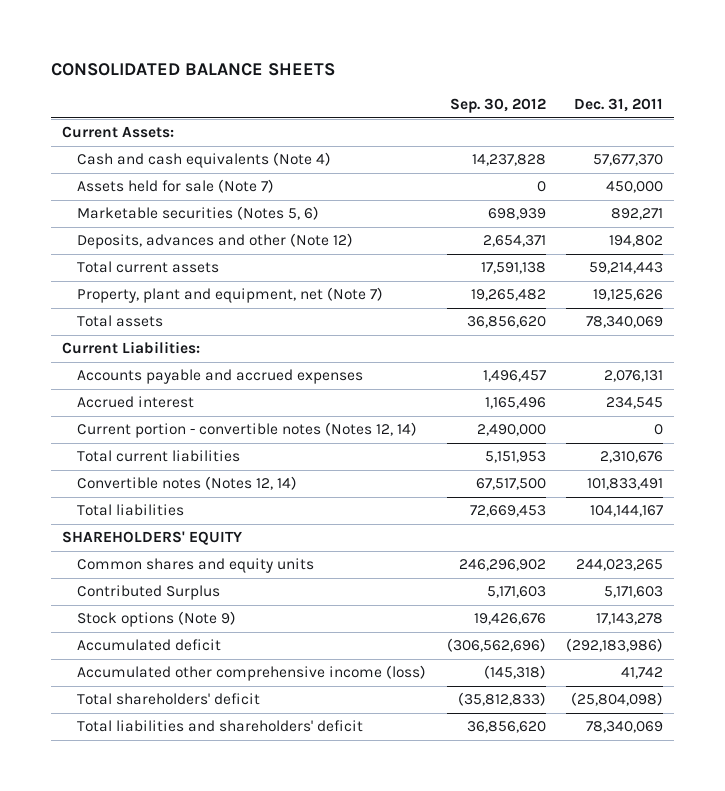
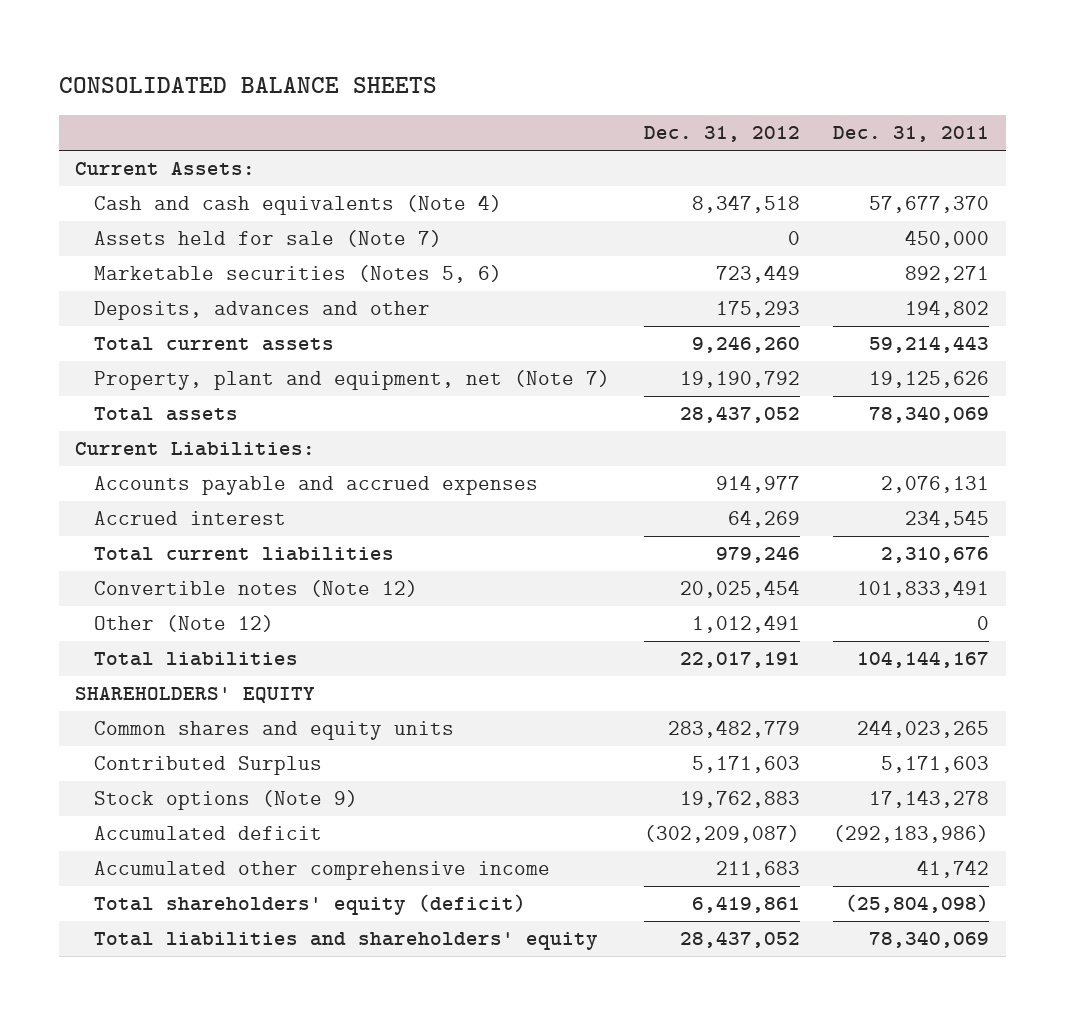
[449,98,546,114] Sep. 30, 2012 -> none
none -> [643,126,800,143] Dec. 31, 2012
[76,233,353,250] Deposits, advances and other (Note 12) -> [94,301,431,321] Deposits, advances and other
[76,422,417,439] Current portion - convertible notes (Notes 12, 14) -> none
[76,476,297,491] Convertible notes (Notes 12, 14) -> [94,580,419,598] Convertible notes (Note 12)
none -> [94,615,275,633] Other (Note 12)
[76,665,426,682] Accumulated other comprehensive income (loss) -> [94,861,551,881] Accumulated other comprehensive income
[76,693,260,706] Total shareholders' deficit -> [94,894,527,916] Total shareholders' equity (deficit)
[76,720,363,733] Total liabilities and shareholders' deficit -> [94,932,599,951] Total liabilities and shareholders' equity

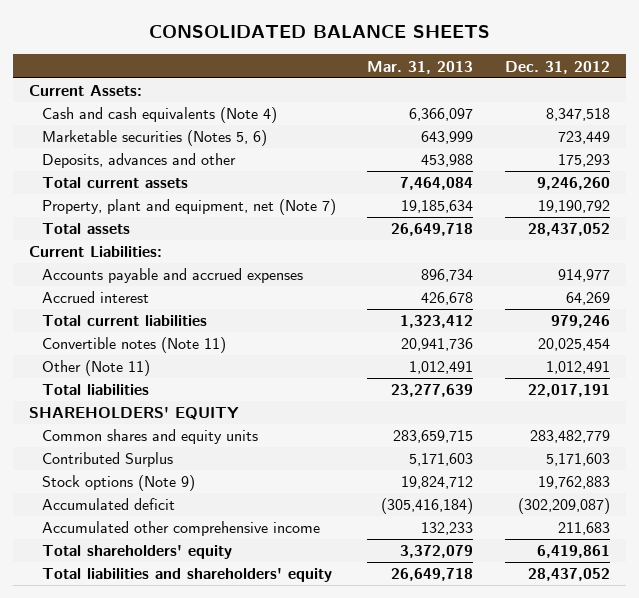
[833,126,990,143] Dec. 31, 2011 -> none
none -> [367,60,474,74] Mar. 31, 2013
[94,230,443,248] Assets held for sale (Note 7) -> none
[94,580,419,598] Convertible notes (Note 12) -> [41,337,226,354] Convertible notes (Note 11)
[94,615,275,633] Other (Note 12) -> [41,360,150,377] Other (Note 11)
[94,894,527,916] Total shareholders' equity (deficit) -> [41,545,232,560] Total shareholders' equity

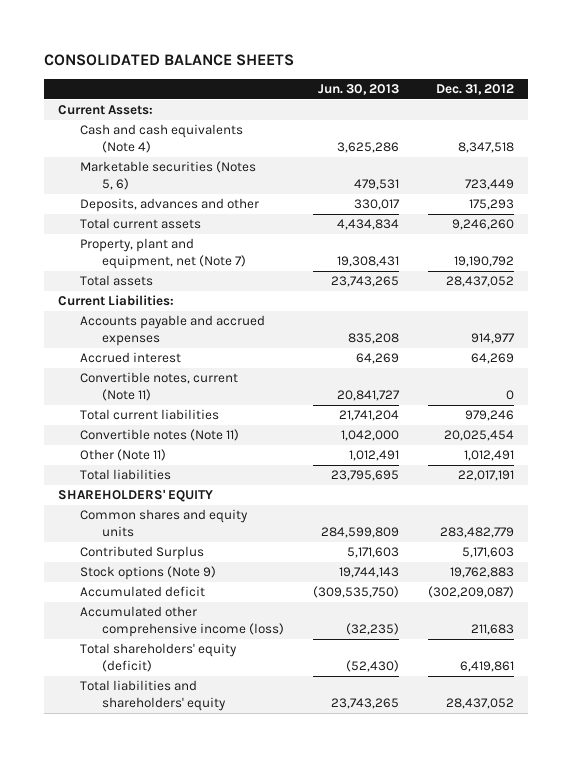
[367,60,474,74] Mar. 31, 2013 -> none
none -> [317,84,399,96] Jun. 30, 2013
none -> [79,372,238,401] Convertible notes, current (Note 11)
[41,521,320,537] Accumulated other comprehensive income -> [79,606,284,637] Accumulated other comprehensive income (loss)
[41,545,232,560] Total shareholders' equity -> [79,643,237,672] Total shareholders' equity (deficit)

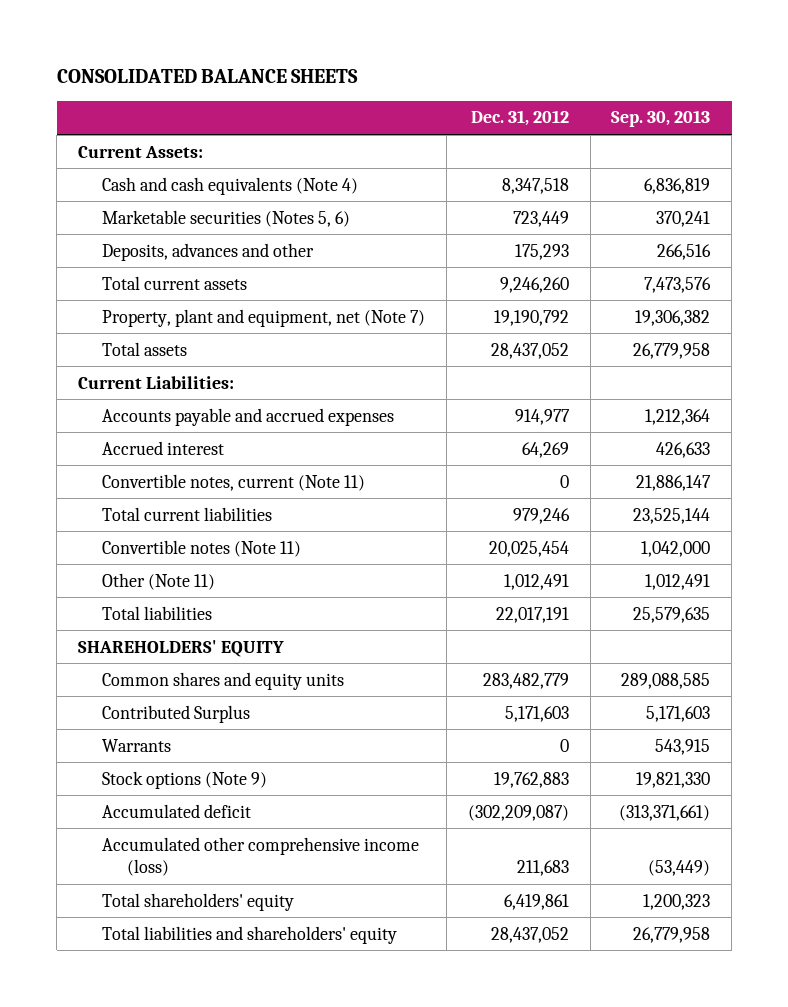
[317,84,399,96] Jun. 30, 2013 -> none
none -> [611,110,711,128] Sep. 30, 2013
none -> [102,738,172,752] Warrants
[79,643,237,672] Total shareholders' equity (deficit) -> [102,892,295,911] Total shareholders' equity

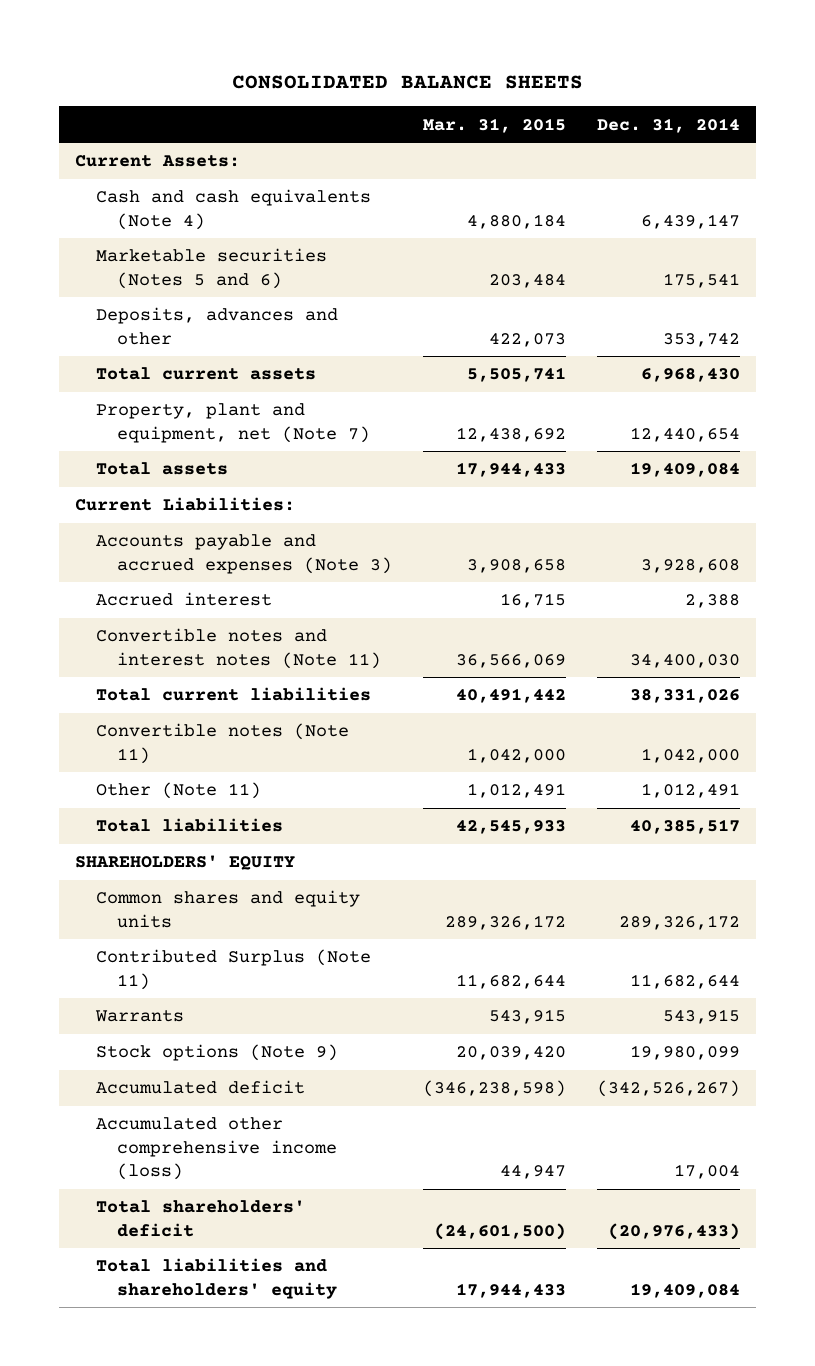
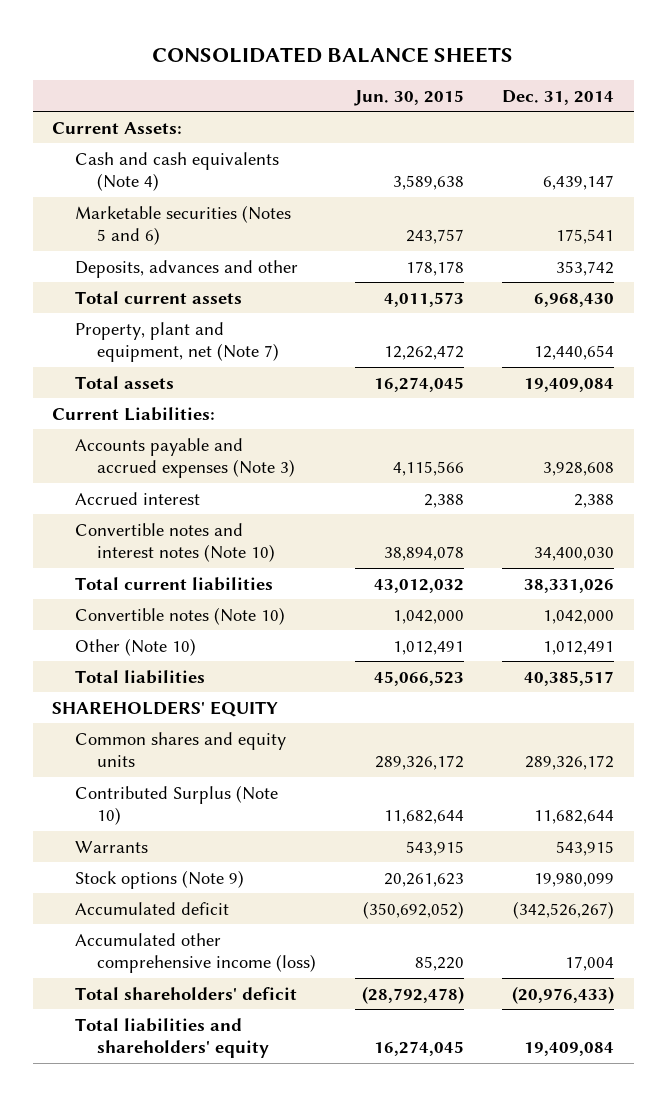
[422,117,566,133] Mar. 31, 2015 -> none
none -> [353,89,464,106] Jun. 30, 2015
[95,628,381,669] Convertible notes and interest notes (Note 11) -> [74,522,276,563] Convertible notes and interest notes (Note 10)
[95,723,349,764] Convertible notes (Note 11) -> [74,606,285,625] Convertible notes (Note 10)
[95,782,261,800] Other (Note 11) -> [74,637,196,656] Other (Note 10)
[95,949,371,990] Contributed Surplus (Note 11) -> [74,784,278,826] Contributed Surplus (Note 10)

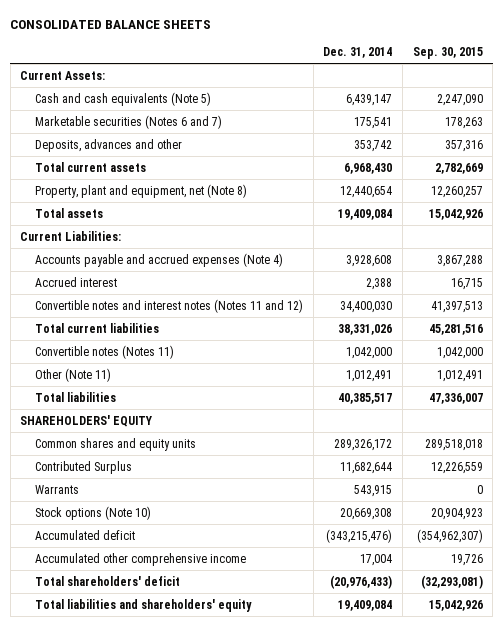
[353,89,464,106] Jun. 30, 2015 -> none
none -> [412,47,483,60] Sep. 30, 2015
[74,151,279,192] Cash and cash equivalents (Note 4) -> [34,91,211,106] Cash and cash equivalents (Note 5)
[74,204,291,246] Marketable securities (Notes 5 and 6) -> [34,114,222,129] Marketable securities (Notes 6 and 7)
[74,321,280,363] Property, plant and equipment, net (Note 7) -> [34,183,247,198] Property, plant and equipment, net (Note 8)
[74,437,296,479] Accounts payable and accrued expenses (Note 3) -> [34,252,283,267] Accounts payable and accrued expenses (Note 4)
[74,522,276,563] Convertible notes and interest notes (Note 10) -> [34,298,303,313] Convertible notes and interest notes (Notes 11 and 12)
[74,606,285,625] Convertible notes (Note 10) -> [34,344,174,359] Convertible notes (Notes 11)
[74,637,196,656] Other (Note 10) -> [34,367,111,382] Other (Note 11)
[74,784,278,826] Contributed Surplus (Note 10) -> [34,460,132,474] Contributed Surplus
[74,869,244,889] Stock options (Note 9) -> [34,505,151,520] Stock options (Note 10)
[534,872,615,887] 19,980,099 -> [340,507,393,520] 20,669,308
[513,900,615,919] (342,526,267) -> [326,528,393,543] (343,215,476)
[74,932,317,974] Accumulated other comprehensive income (loss) -> [34,552,246,566] Accumulated other comprehensive income

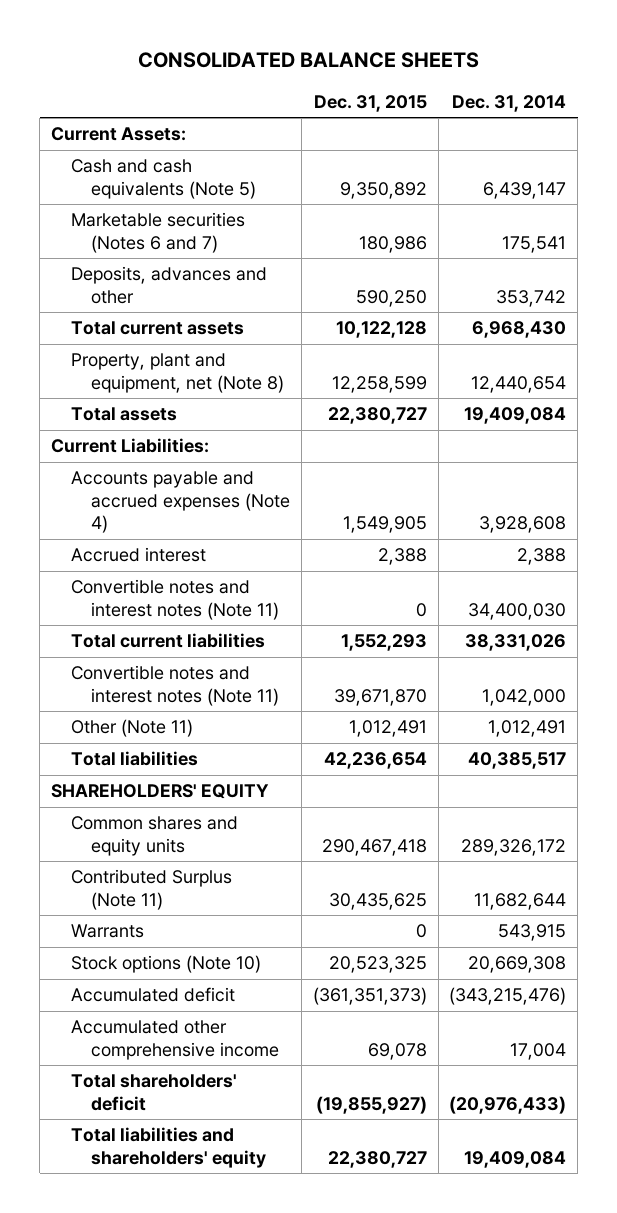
[412,47,483,60] Sep. 30, 2015 -> none
none -> [313,94,427,112] Dec. 31, 2015
[34,298,303,313] Convertible notes and interest notes (Notes 11 and 12) -> [71,579,280,620] Convertible notes and interest notes (Note 11)
[34,344,174,359] Convertible notes (Notes 11) -> [71,665,280,706] Convertible notes and interest notes (Note 11)
[34,460,132,474] Contributed Surplus -> [71,869,233,910] Contributed Surplus (Note 11)

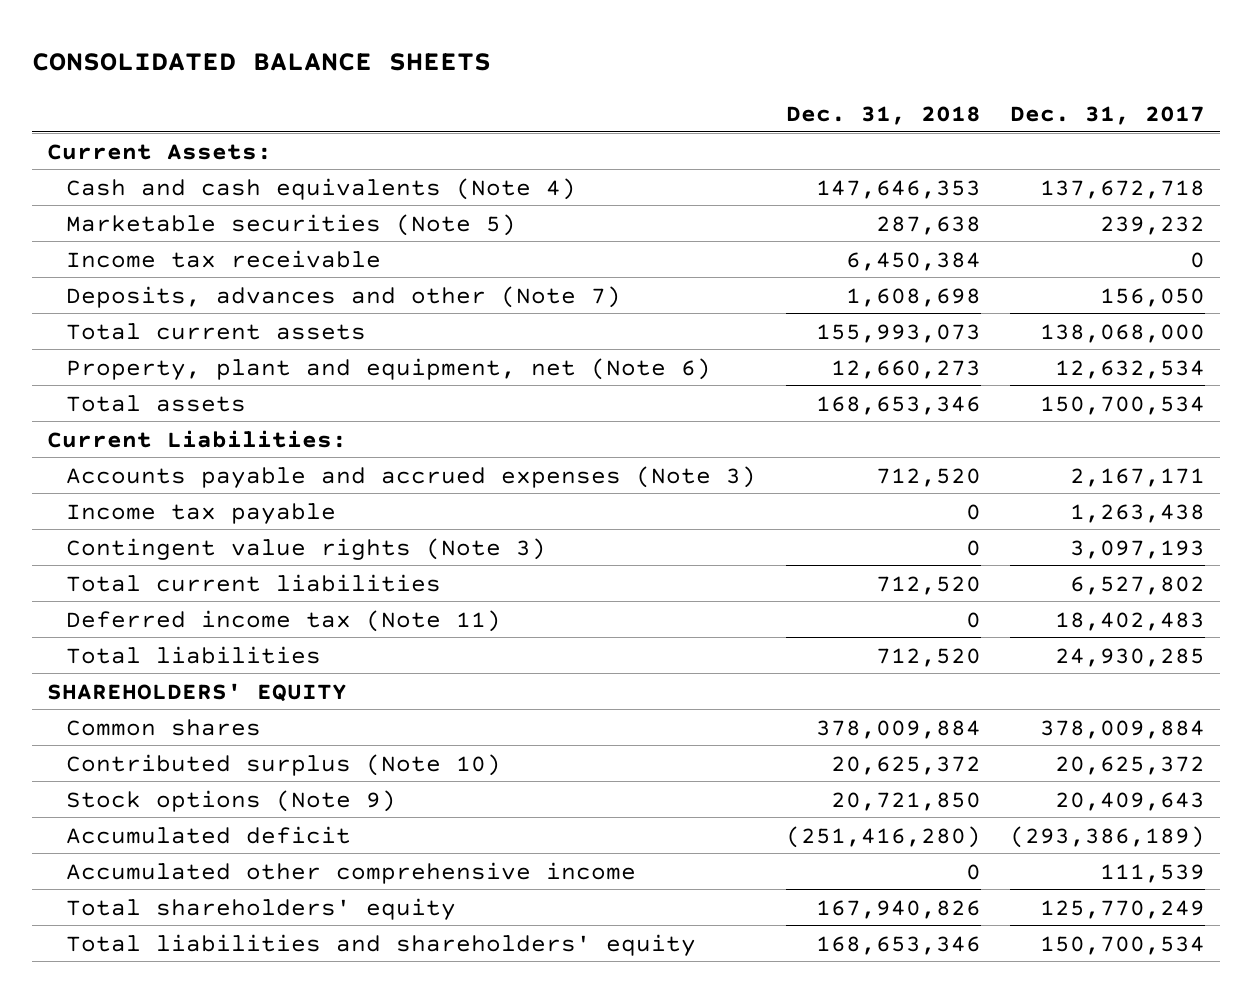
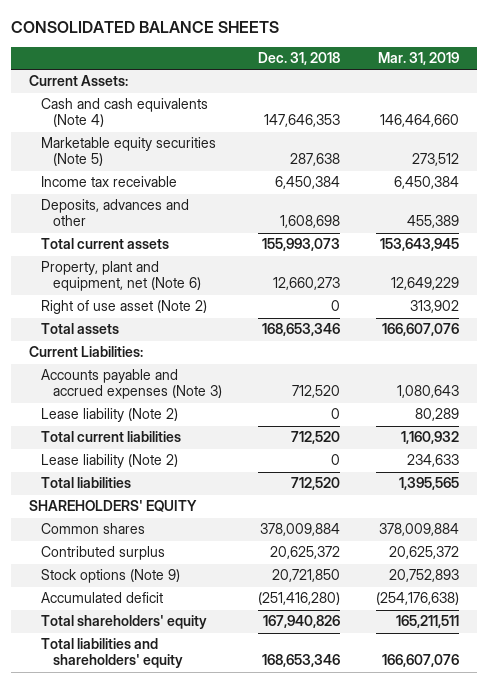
[1010,105,1206,125] Dec. 31, 2017 -> none
none -> [377,51,459,65] Mar. 31, 2019
[66,213,517,236] Marketable securities (Note 5) -> [41,137,217,167] Marketable equity securities (Note 5)
[66,285,622,308] Deposits, advances and other (Note 7) -> [41,199,190,227] Deposits, advances and other
none -> [41,300,208,315] Right of use asset (Note 2)
[66,502,337,524] Income tax payable -> none
[66,537,547,560] Contingent value rights (Note 3) -> none
none -> [41,408,179,423] Lease liability (Note 2)
[66,609,502,632] Deferred income tax (Note 11) -> none
none -> [41,454,179,469] Lease liability (Note 2)
[66,753,502,776] Contributed surplus (Note 10) -> [41,546,166,561] Contributed surplus
[66,861,637,884] Accumulated other comprehensive income -> none

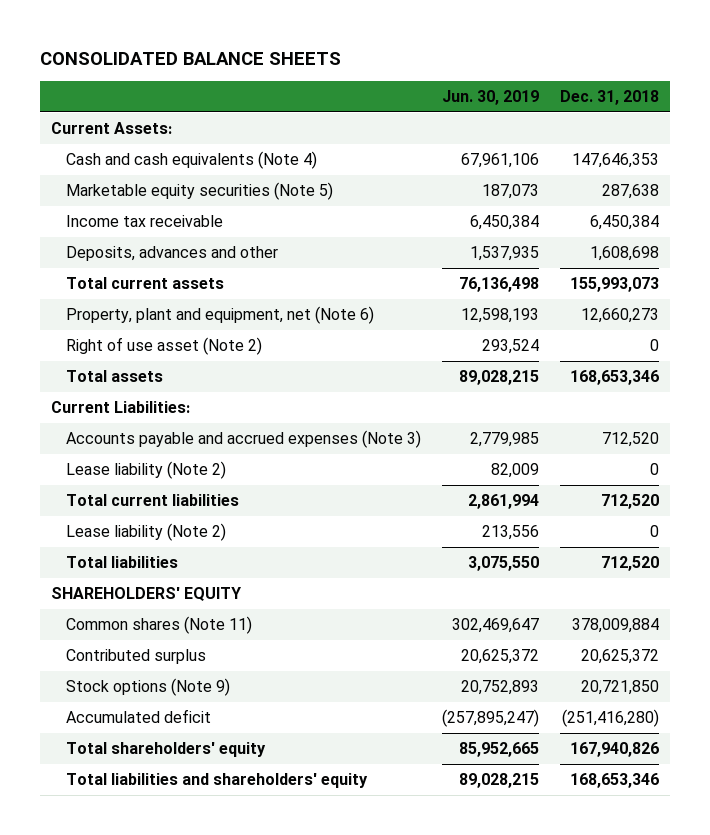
[377,51,459,65] Mar. 31, 2019 -> none
none -> [442,90,540,106] Jun. 30, 2019
[41,523,146,535] Common shares -> [65,616,252,635] Common shares (Note 11)

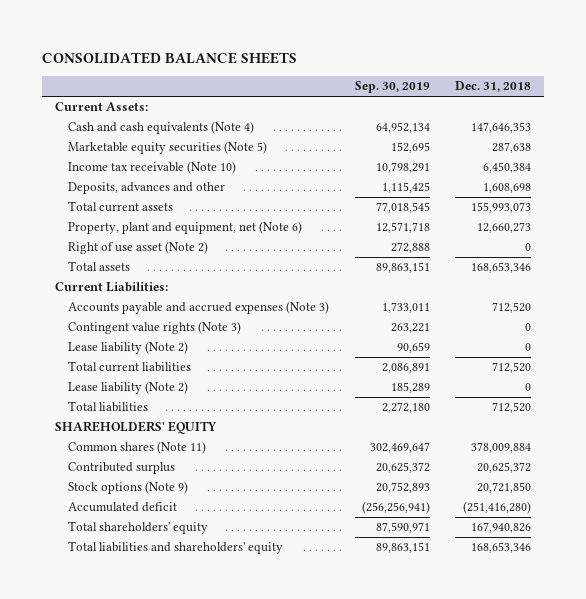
[442,90,540,106] Jun. 30, 2019 -> none
none -> [354,81,430,94] Sep. 30, 2019
[65,215,223,228] Income tax receivable -> [68,161,237,175] Income tax receivable (Note 10)
none -> [68,321,242,335] Contingent value rights (Note 3)

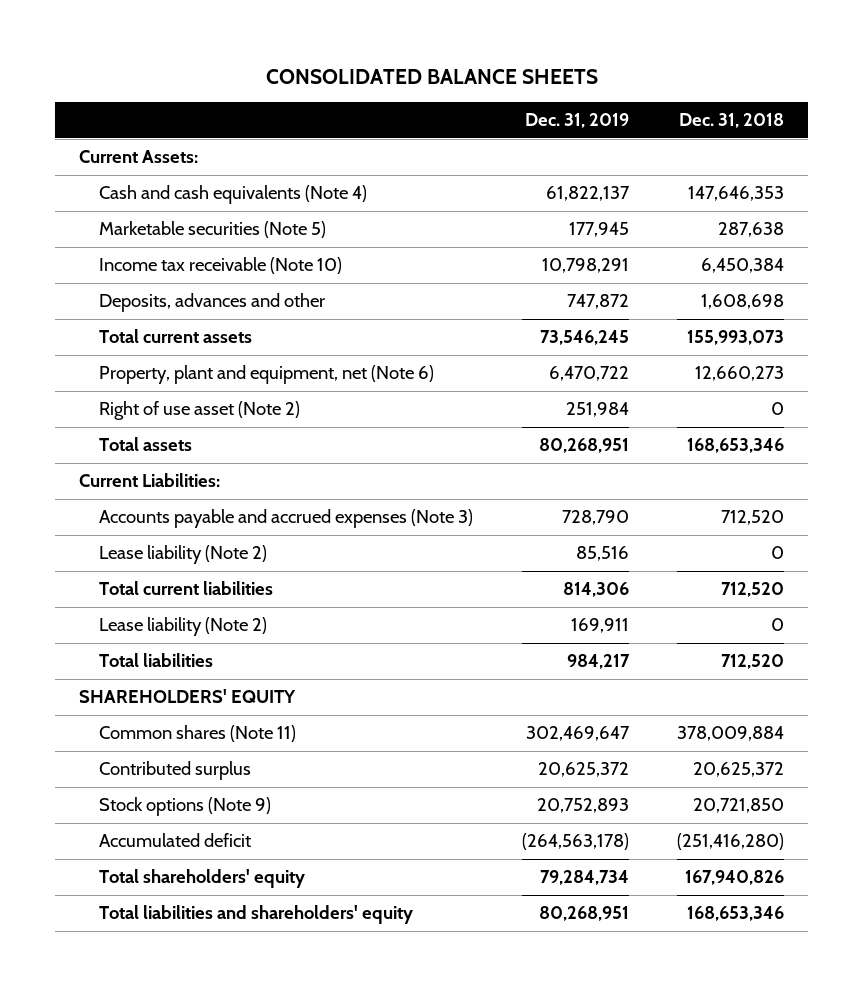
[354,81,430,94] Sep. 30, 2019 -> none
none -> [524,113,629,129] Dec. 31, 2019
[68,141,268,155] Marketable equity securities (Note 5) -> [99,221,327,239] Marketable securities (Note 5)
[68,321,242,335] Contingent value rights (Note 3) -> none

